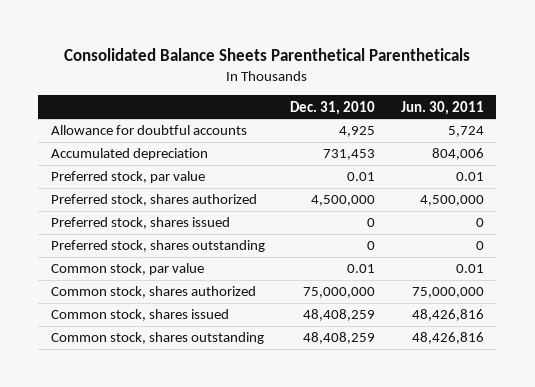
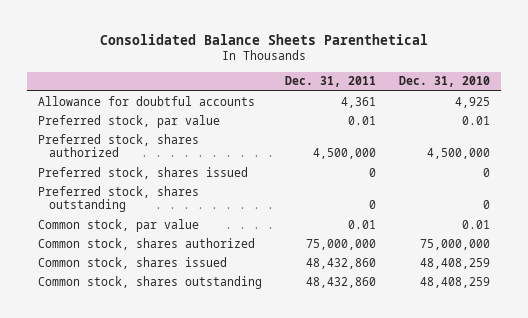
[64,47,471,61] Consolidated Balance Sheets Parenthetical Parentheticals -> [100,33,429,45] Consolidated Balance Sheets Parenthetical
[400,100,484,115] Jun. 30, 2011 -> none
none -> [285,76,377,88] Dec. 31, 2011
[51,148,209,161] Accumulated depreciation -> none

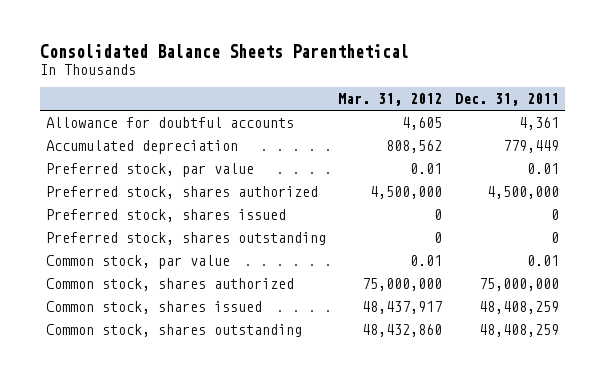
[398,76,490,88] Dec. 31, 2010 -> none
none -> [338,93,443,107] Mar. 31, 2012
none -> [45,140,238,155] Accumulated depreciation
[306,257,377,269] 48,432,860 -> [478,301,559,315] 48,408,259
[306,276,377,288] 48,432,860 -> [478,324,559,338] 48,408,259

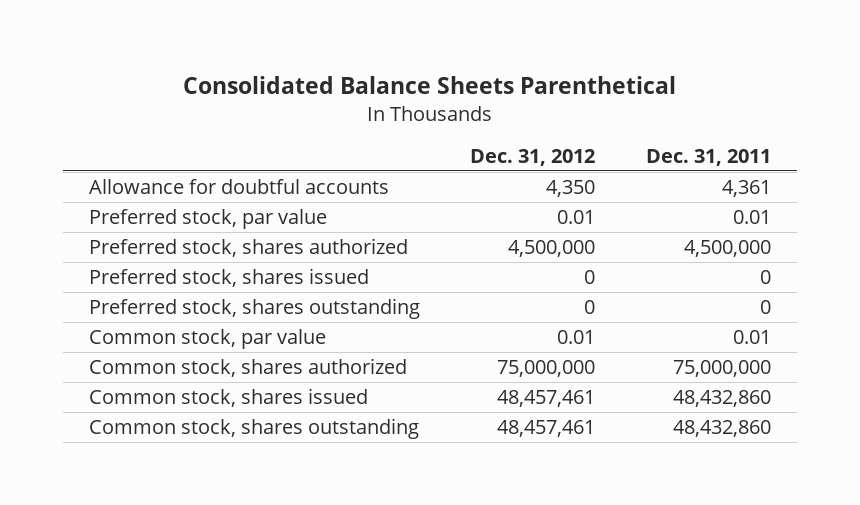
[338,93,443,107] Mar. 31, 2012 -> none
none -> [470,148,596,166] Dec. 31, 2012
[45,140,238,155] Accumulated depreciation -> none
[478,301,559,315] 48,408,259 -> [673,390,772,408] 48,432,860
[478,324,559,338] 48,408,259 -> [673,420,772,438] 48,432,860

